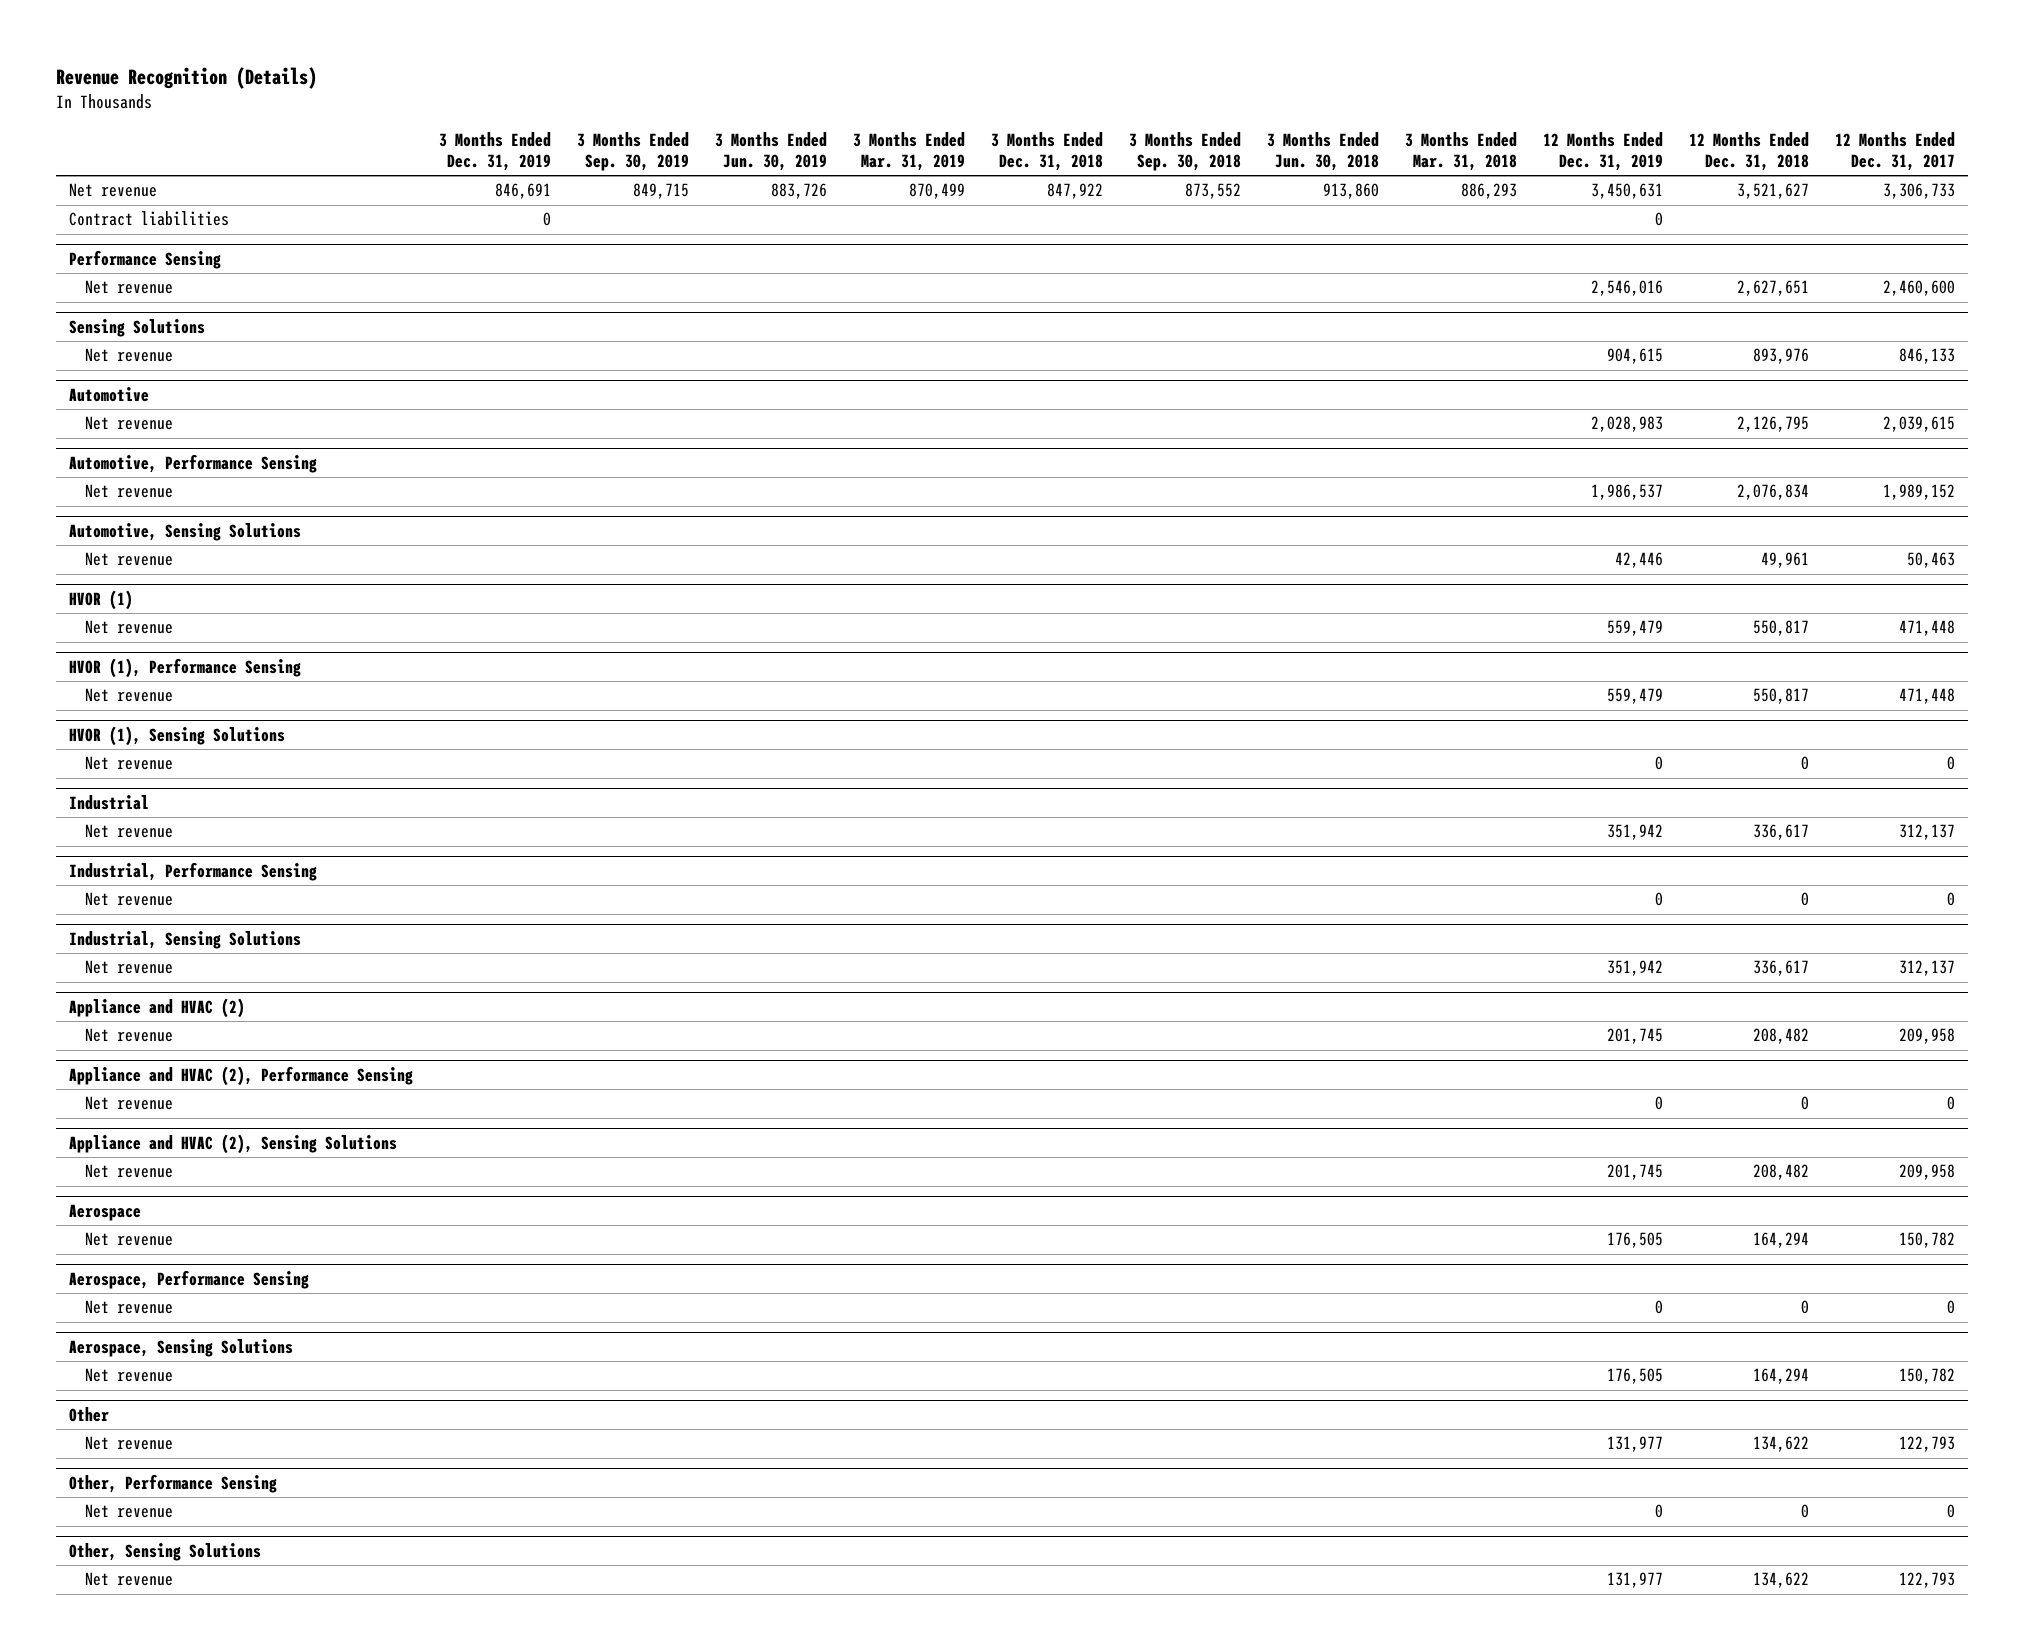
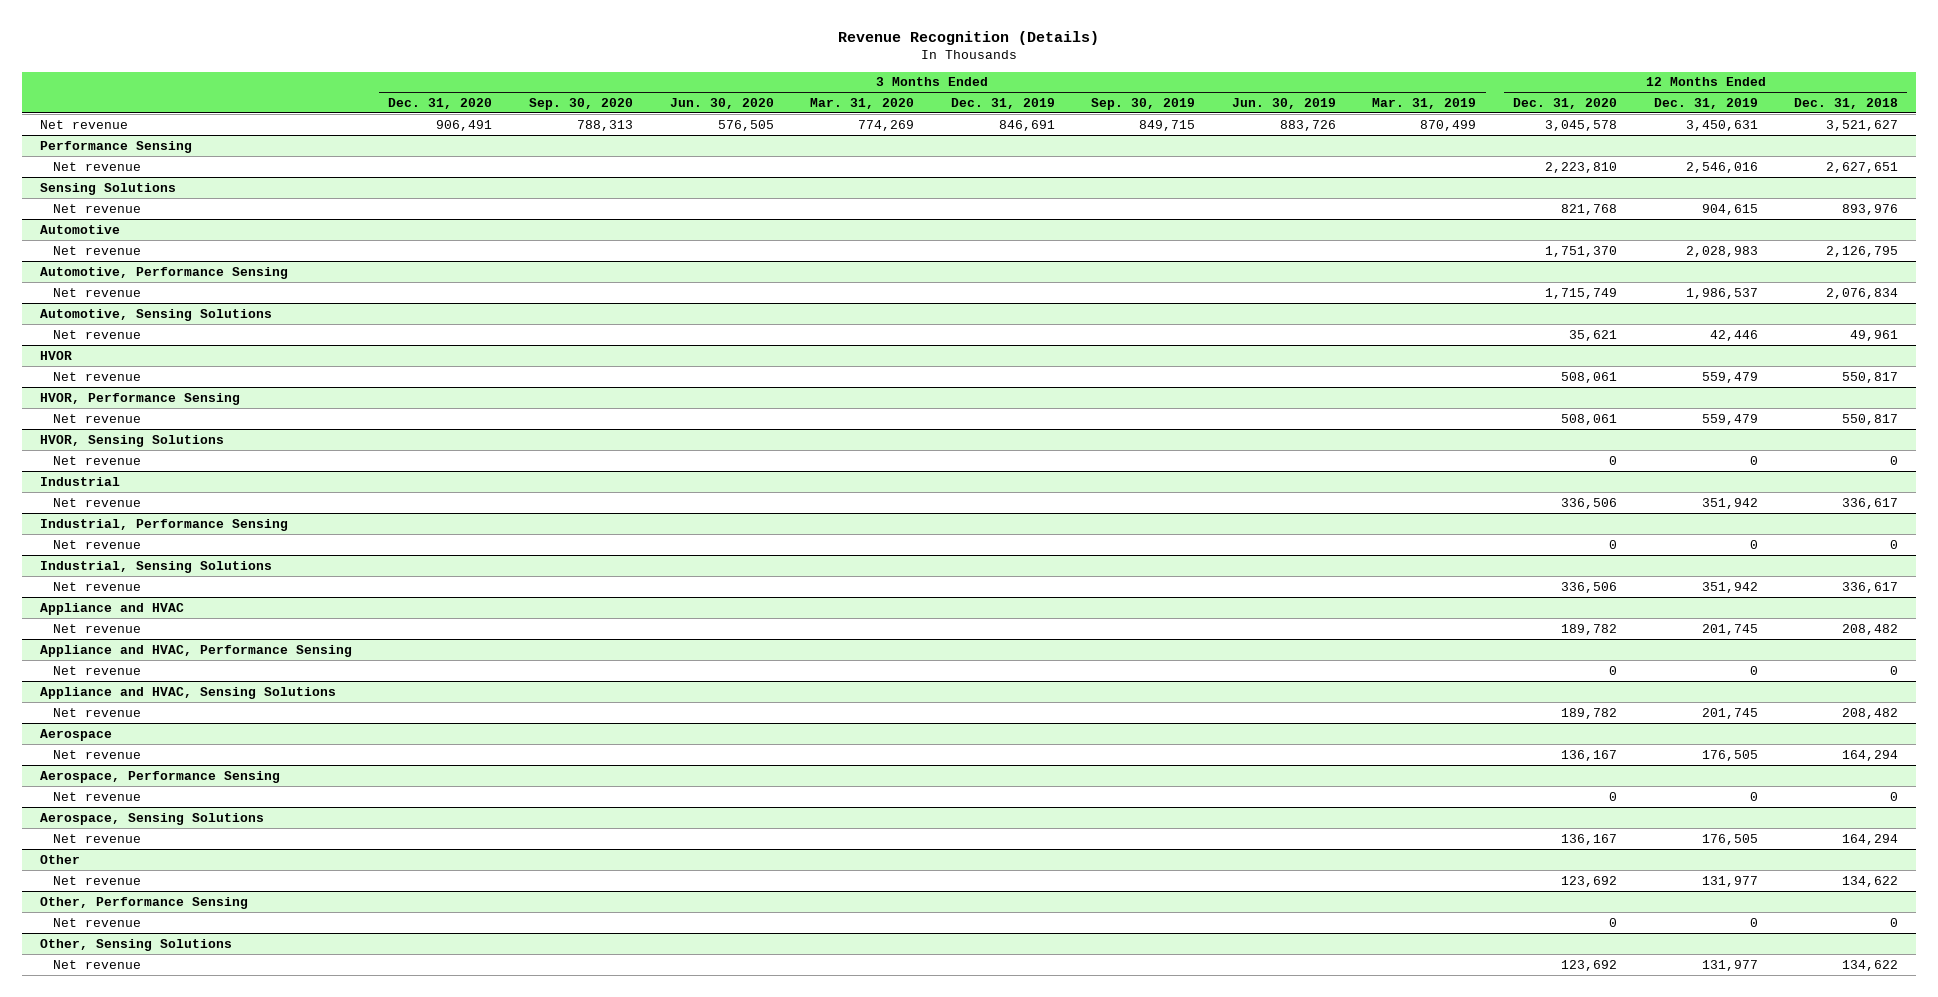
[991,131,1104,171] 3 Months Ended Dec. 31, 2018 -> none
[1129,131,1242,171] 3 Months Ended Sep. 30, 2018 -> none
[1267,131,1380,171] 3 Months Ended Jun. 30, 2018 -> none
[1405,131,1518,171] 3 Months Ended Mar. 31, 2018 -> none
[1835,131,1956,171] 12 Months Ended Dec. 31, 2017 -> none
none -> [388,97,493,109] Dec. 31, 2020
none -> [528,97,633,110] Sep. 30, 2020
none -> [669,97,774,109] Jun. 30, 2020
none -> [810,97,915,109] Mar. 31, 2020
none -> [1512,97,1617,109] Dec. 31, 2020
[69,211,230,227] Contract liabilities -> none
[69,590,134,611] HVOR (1) -> [39,350,72,360] HVOR
[69,658,302,679] HVOR (1), Performance Sensing -> [39,392,240,405] HVOR, Performance Sensing
[69,726,286,747] HVOR (1), Sensing Solutions -> [39,434,224,447] HVOR, Sensing Solutions
[69,998,246,1019] Appliance and HVAC (2) -> [39,602,184,615] Appliance and HVAC
[69,1066,414,1087] Appliance and HVAC (2), Performance Sensing -> [39,644,352,657] Appliance and HVAC, Performance Sensing
[69,1134,398,1155] Appliance and HVAC (2), Sensing Solutions -> [39,686,336,699] Appliance and HVAC, Sensing Solutions

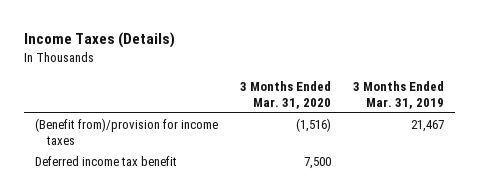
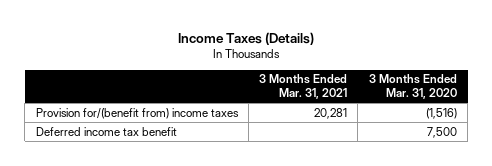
[353,80,445,109] 3 Months Ended Mar. 31, 2019 -> none
none -> [259,74,348,99] 3 Months Ended Mar. 31, 2021
[34,118,218,146] (Benefit from)/provision for income taxes -> [35,107,239,119] Provision for/(benefit from) income taxes

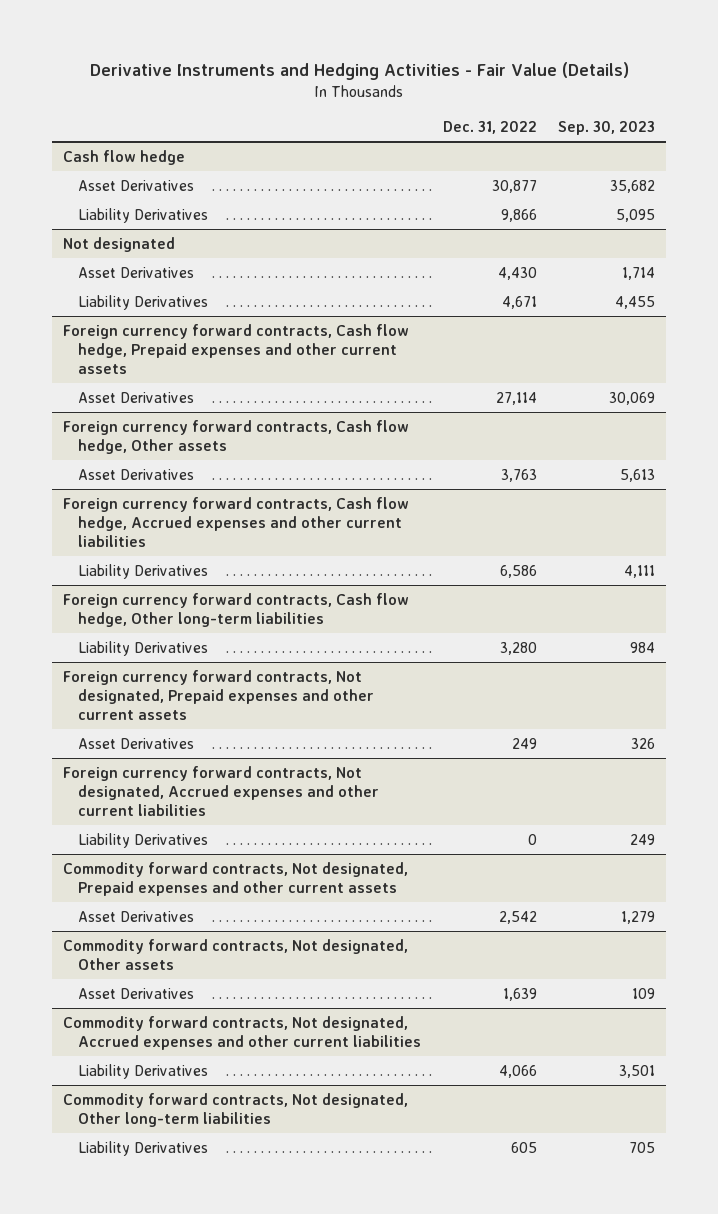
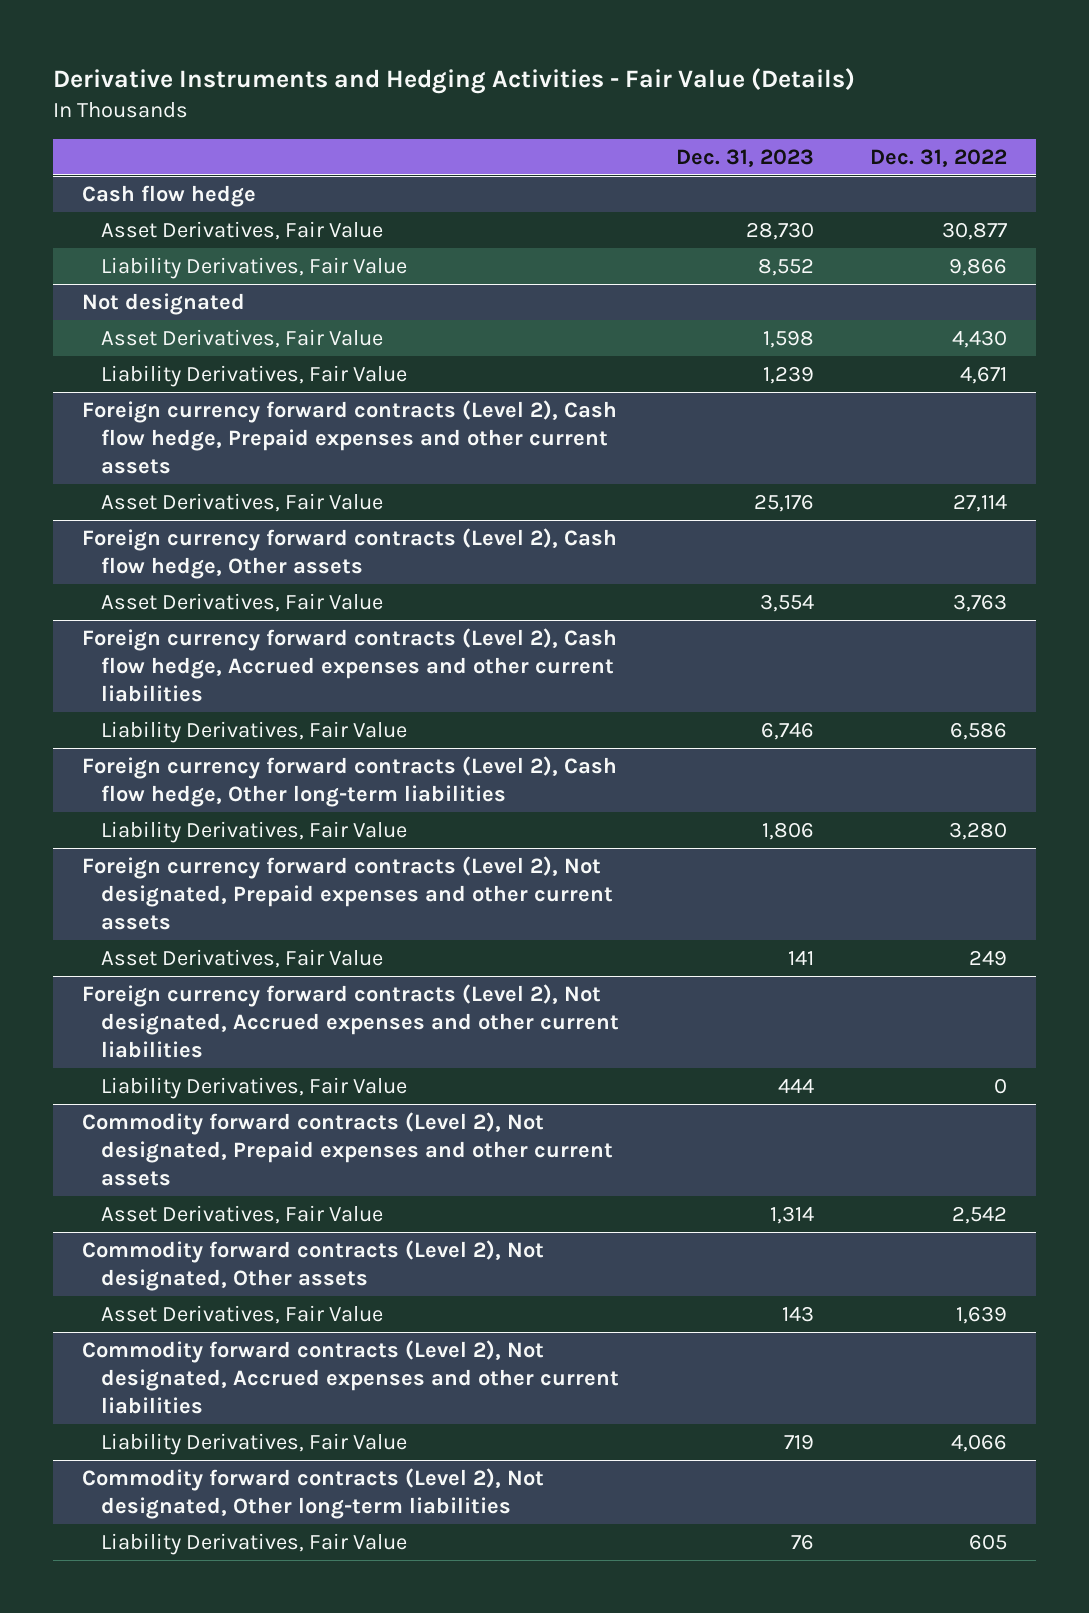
[558,121,656,136] Sep. 30, 2023 -> none
none -> [675,148,814,167] Dec. 31, 2023
[77,179,194,191] Asset Derivatives -> [100,220,383,240] Asset Derivatives, Fair Value
[77,207,208,223] Liability Derivatives -> [100,256,407,279] Liability Derivatives, Fair Value
[77,266,194,278] Asset Derivatives -> [100,328,383,348] Asset Derivatives, Fair Value
[77,294,208,310] Liability Derivatives -> [100,364,407,387] Liability Derivatives, Fair Value
[63,323,410,374] Foreign currency forward contracts, Cash flow hedge, Prepaid expenses and other current assets -> [81,399,617,475] Foreign currency forward contracts (Level 2), Cash flow hedge, Prepaid expenses and other current assets
[77,391,194,403] Asset Derivatives -> [100,492,383,512] Asset Derivatives, Fair Value
[63,419,410,454] Foreign currency forward contracts, Cash flow hedge, Other assets -> [81,527,617,580] Foreign currency forward contracts (Level 2), Cash flow hedge, Other assets
[77,468,194,480] Asset Derivatives -> [100,592,383,612] Asset Derivatives, Fair Value
[63,496,410,547] Foreign currency forward contracts, Cash flow hedge, Accrued expenses and other current liabilities -> [81,627,617,703] Foreign currency forward contracts (Level 2), Cash flow hedge, Accrued expenses and other current liabilities
[77,563,208,579] Liability Derivatives -> [100,720,407,743] Liability Derivatives, Fair Value
[63,592,410,627] Foreign currency forward contracts, Cash flow hedge, Other long-term liabilities -> [81,755,617,808] Foreign currency forward contracts (Level 2), Cash flow hedge, Other long-term liabilities
[77,640,208,656] Liability Derivatives -> [100,820,407,843] Liability Derivatives, Fair Value
[63,669,374,720] Foreign currency forward contracts, Not designated, Prepaid expenses and other current assets -> [81,855,613,931] Foreign currency forward contracts (Level 2), Not designated, Prepaid expenses and other current assets
[77,737,194,749] Asset Derivatives -> [100,948,383,968] Asset Derivatives, Fair Value
[63,765,379,816] Foreign currency forward contracts, Not designated, Accrued expenses and other current liabilities -> [81,983,619,1059] Foreign currency forward contracts (Level 2), Not designated, Accrued expenses and other current liabilities
[77,832,208,848] Liability Derivatives -> [100,1076,407,1099] Liability Derivatives, Fair Value
[63,861,409,896] Commodity forward contracts, Not designated, Prepaid expenses and other current assets -> [81,1111,613,1187] Commodity forward contracts (Level 2), Not designated, Prepaid expenses and other current assets
[77,910,194,922] Asset Derivatives -> [100,1204,383,1224] Asset Derivatives, Fair Value
[63,938,409,970] Commodity forward contracts, Not designated, Other assets -> [81,1239,544,1292] Commodity forward contracts (Level 2), Not designated, Other assets
[77,987,194,999] Asset Derivatives -> [100,1304,383,1324] Asset Derivatives, Fair Value
[63,1015,421,1050] Commodity forward contracts, Not designated, Accrued expenses and other current liabilities -> [81,1339,619,1415] Commodity forward contracts (Level 2), Not designated, Accrued expenses and other current liabilities
[77,1063,208,1079] Liability Derivatives -> [100,1432,407,1455] Liability Derivatives, Fair Value
[63,1092,409,1127] Commodity forward contracts, Not designated, Other long-term liabilities -> [81,1467,544,1520] Commodity forward contracts (Level 2), Not designated, Other long-term liabilities
[77,1140,208,1156] Liability Derivatives -> [100,1532,407,1555] Liability Derivatives, Fair Value

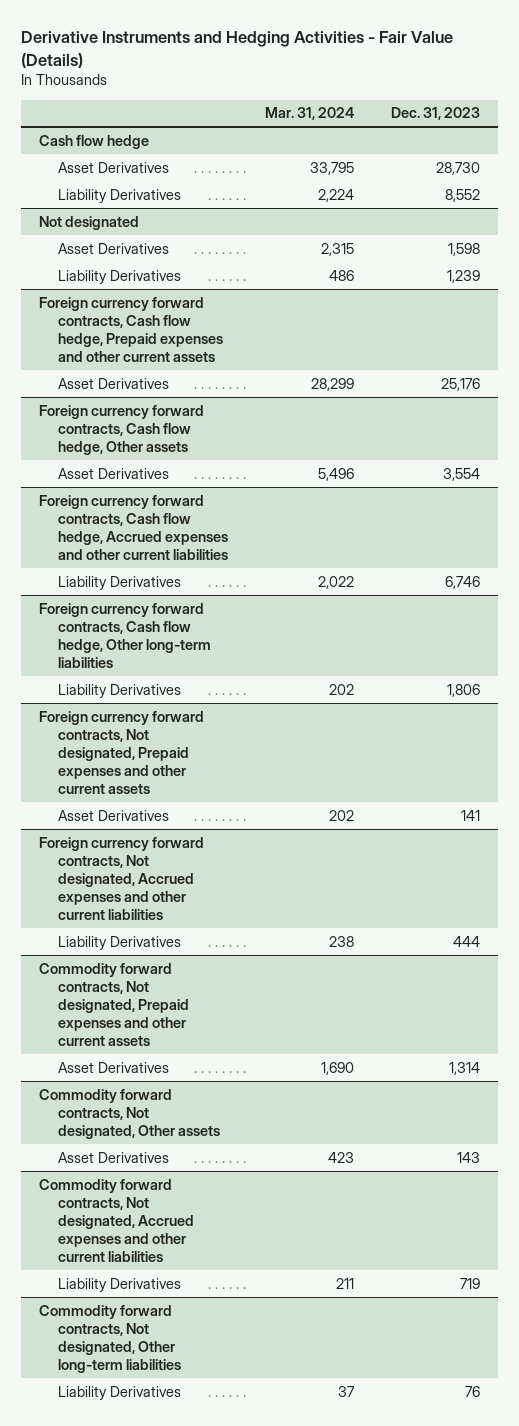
[870,148,1008,167] Dec. 31, 2022 -> none
none -> [264,107,354,121] Mar. 31, 2024
[100,220,383,240] Asset Derivatives, Fair Value -> [57,161,169,173] Asset Derivatives
[100,256,407,279] Liability Derivatives, Fair Value -> [57,188,181,203] Liability Derivatives
[100,328,383,348] Asset Derivatives, Fair Value -> [57,242,169,254] Asset Derivatives
[100,364,407,387] Liability Derivatives, Fair Value -> [57,269,181,284] Liability Derivatives
[81,399,617,475] Foreign currency forward contracts (Level 2), Cash flow hedge, Prepaid expenses and other current assets -> [39,296,223,363] Foreign currency forward contracts, Cash flow hedge, Prepaid expenses and other current assets
[100,492,383,512] Asset Derivatives, Fair Value -> [57,377,169,389] Asset Derivatives
[81,527,617,580] Foreign currency forward contracts (Level 2), Cash flow hedge, Other assets -> [39,404,205,455] Foreign currency forward contracts, Cash flow hedge, Other assets
[100,592,383,612] Asset Derivatives, Fair Value -> [57,467,169,479] Asset Derivatives
[81,627,617,703] Foreign currency forward contracts (Level 2), Cash flow hedge, Accrued expenses and other current liabilities -> [39,494,228,561] Foreign currency forward contracts, Cash flow hedge, Accrued expenses and other current liabilities
[100,720,407,743] Liability Derivatives, Fair Value -> [57,575,181,590] Liability Derivatives
[81,755,617,808] Foreign currency forward contracts (Level 2), Cash flow hedge, Other long-term liabilities -> [39,602,211,669] Foreign currency forward contracts, Cash flow hedge, Other long-term liabilities
[100,820,407,843] Liability Derivatives, Fair Value -> [57,683,181,698] Liability Derivatives
[81,855,613,931] Foreign currency forward contracts (Level 2), Not designated, Prepaid expenses and other current assets -> [39,710,205,795] Foreign currency forward contracts, Not designated, Prepaid expenses and other current assets
[100,948,383,968] Asset Derivatives, Fair Value -> [57,809,169,821] Asset Derivatives
[81,983,619,1059] Foreign currency forward contracts (Level 2), Not designated, Accrued expenses and other current liabilities -> [39,836,205,921] Foreign currency forward contracts, Not designated, Accrued expenses and other current liabilities
[100,1076,407,1099] Liability Derivatives, Fair Value -> [57,935,181,950] Liability Derivatives
[81,1111,613,1187] Commodity forward contracts (Level 2), Not designated, Prepaid expenses and other current assets -> [39,962,189,1047] Commodity forward contracts, Not designated, Prepaid expenses and other current assets
[100,1204,383,1224] Asset Derivatives, Fair Value -> [57,1061,169,1073] Asset Derivatives
[81,1239,544,1292] Commodity forward contracts (Level 2), Not designated, Other assets -> [39,1088,220,1139] Commodity forward contracts, Not designated, Other assets
[100,1304,383,1324] Asset Derivatives, Fair Value -> [57,1151,169,1163] Asset Derivatives
[81,1339,619,1415] Commodity forward contracts (Level 2), Not designated, Accrued expenses and other current liabilities -> [39,1178,194,1263] Commodity forward contracts, Not designated, Accrued expenses and other current liabilities
[100,1432,407,1455] Liability Derivatives, Fair Value -> [57,1277,181,1292] Liability Derivatives
[81,1467,544,1520] Commodity forward contracts (Level 2), Not designated, Other long-term liabilities -> [39,1304,181,1374] Commodity forward contracts, Not designated, Other long-term liabilities
[100,1532,407,1555] Liability Derivatives, Fair Value -> [57,1385,181,1400] Liability Derivatives

